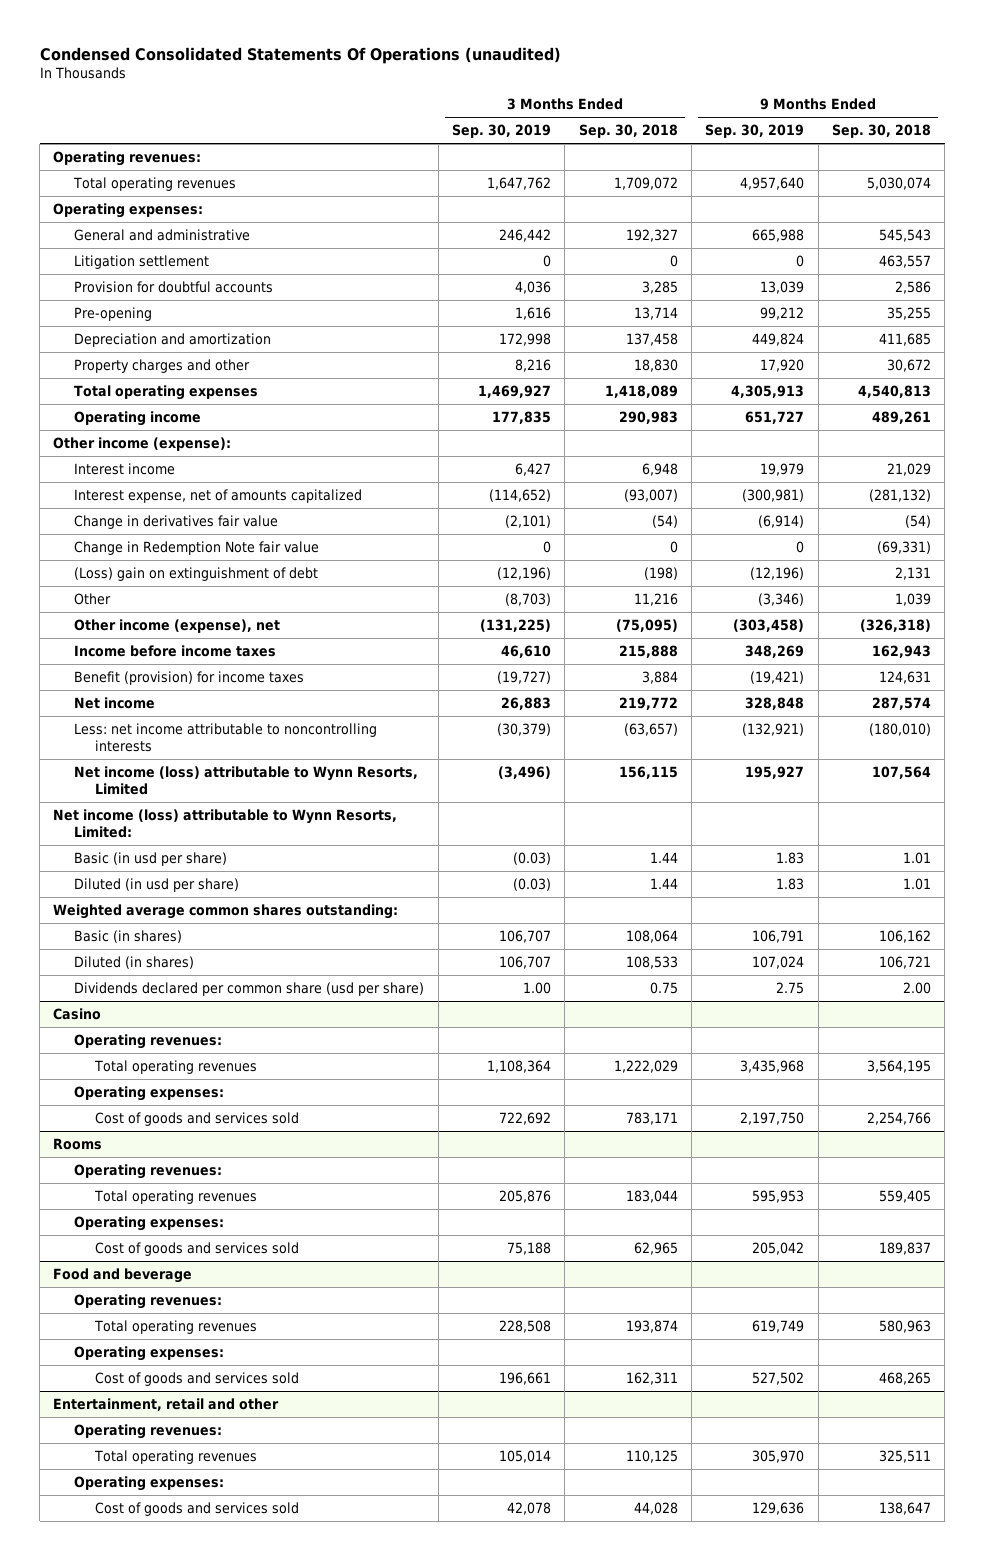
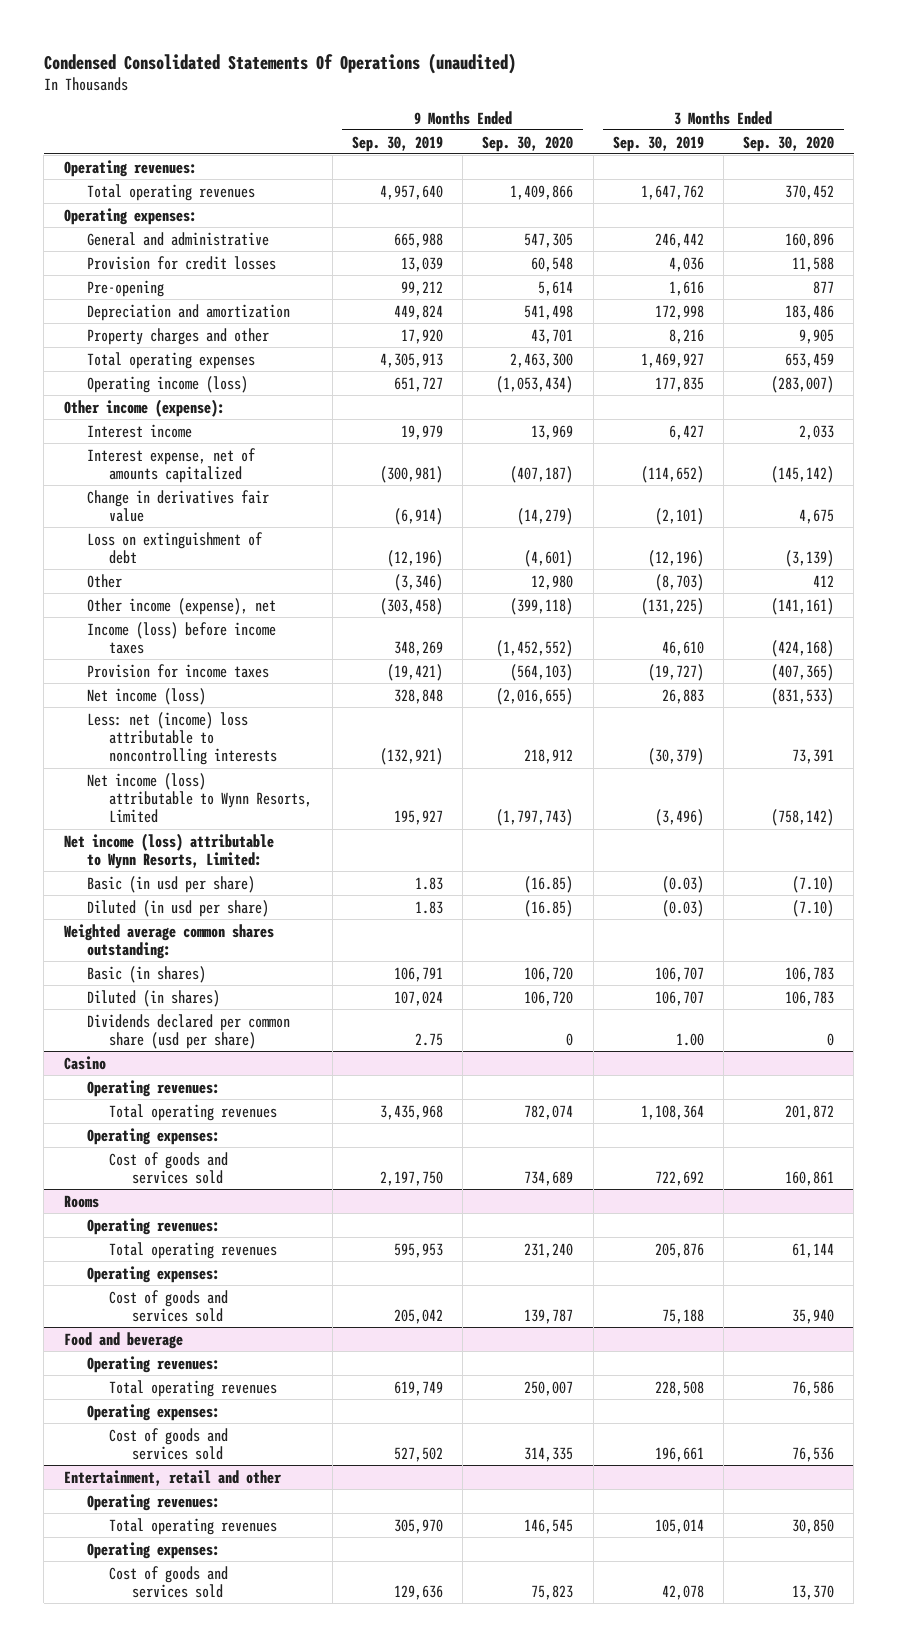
[578,124,678,139] Sep. 30, 2018 -> none
[832,124,932,139] Sep. 30, 2018 -> none
none -> [482,135,574,152] Sep. 30, 2020
none -> [743,135,835,152] Sep. 30, 2020
[74,254,210,269] Litigation settlement -> none
[74,280,274,293] Provision for doubtful accounts -> [86,255,276,270] Provision for credit losses
[74,410,202,426] Operating income -> [86,375,248,393] Operating income (loss)
[74,540,320,555] Change in Redemption Note fair value -> none
[74,566,319,581] (Loss) gain on extinguishment of debt -> [86,531,263,564] Loss on extinguishment of debt
[74,644,277,657] Income before income taxes -> [86,621,276,654] Income (loss) before income taxes
[74,670,305,685] Benefit (provision) for income taxes -> [86,663,269,678] Provision for income taxes
[74,696,156,709] Net income -> [86,687,206,705] Net income (loss)
[74,722,378,752] Less: net income attributable to noncontrolling interests -> [86,711,278,766] Less: net (income) loss attributable to noncontrolling interests

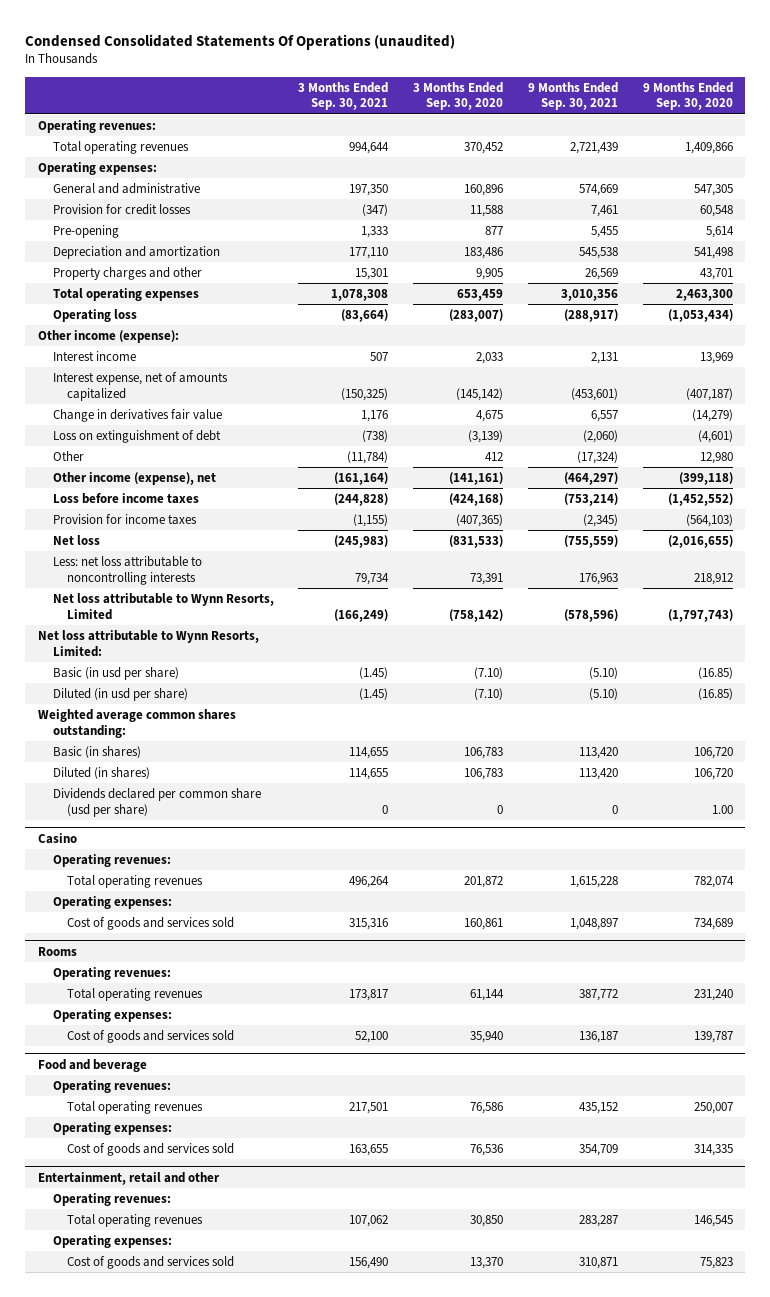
[351,135,443,152] Sep. 30, 2019 -> none
[612,135,704,152] Sep. 30, 2019 -> none
none -> [298,81,389,111] 3 Months Ended Sep. 30, 2021
none -> [527,81,618,111] 9 Months Ended Sep. 30, 2021
[86,375,248,393] Operating income (loss) -> [52,308,137,322] Operating loss
[86,621,276,654] Income (loss) before income taxes -> [52,492,199,504] Loss before income taxes
[86,687,206,705] Net income (loss) -> [52,534,100,545] Net loss
[86,711,278,766] Less: net (income) loss attributable to noncontrolling interests -> [52,555,202,585] Less: net loss attributable to noncontrolling interests
[86,772,313,824] Net income (loss) attributable to Wynn Resorts, Limited -> [52,592,274,620] Net loss attributable to Wynn Resorts, Limited
[63,832,274,869] Net income (loss) attributable to Wynn Resorts, Limited: -> [37,629,259,657] Net loss attributable to Wynn Resorts, Limited:
[566,1032,574,1046] 0 -> [711,804,733,814] 1.00

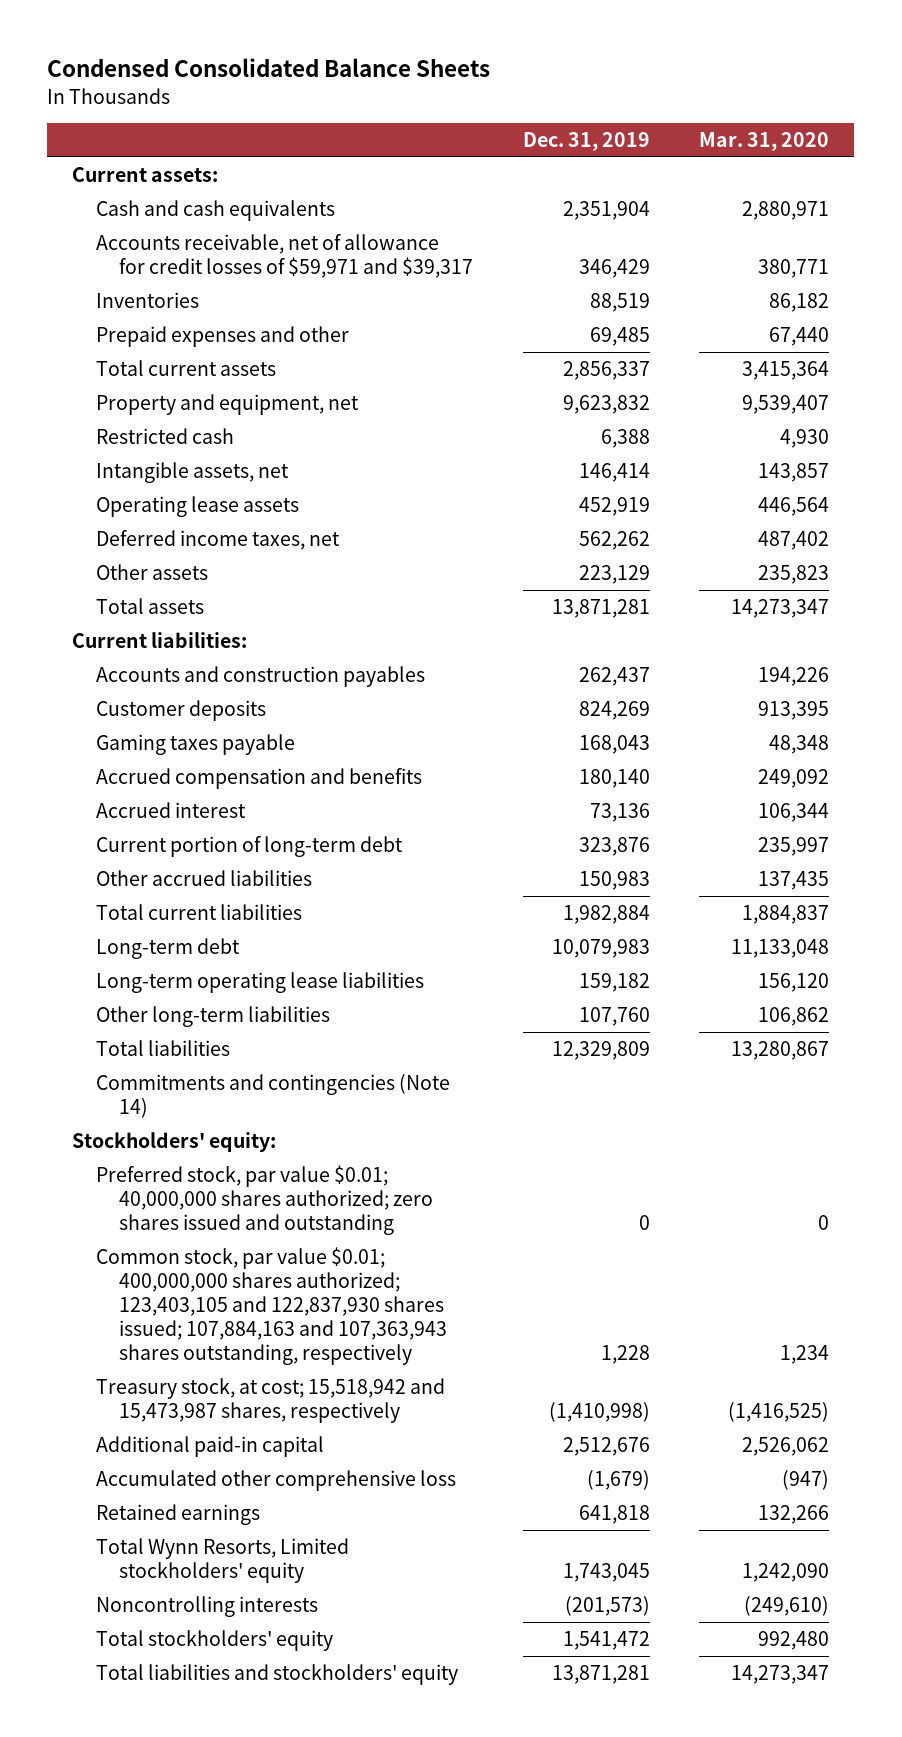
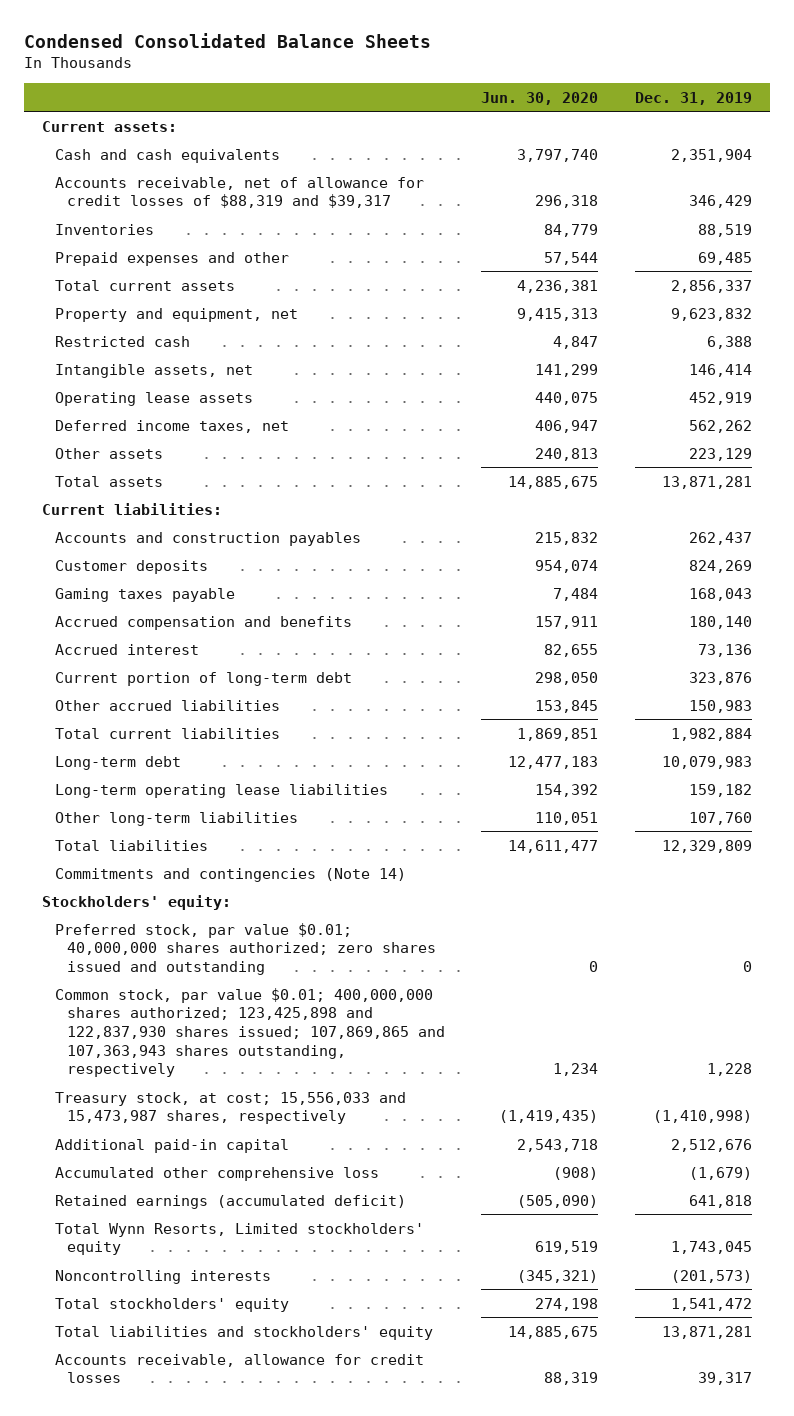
[699,131,830,151] Mar. 31, 2020 -> none
none -> [481,91,599,105] Jun. 30, 2020
[95,234,474,279] Accounts receivable, net of allowance for credit losses of $59,971 and $39,317 -> [54,176,424,209] Accounts receivable, net of allowance for credit losses of $88,319 and $39,317
[95,1247,448,1366] Common stock, par value $0.01; 400,000,000 shares authorized; 123,403,105 and 122,837,930 shares issued; 107,884,163 and 107,363,943 shares outstanding, respectively -> [54,987,446,1078] Common stock, par value $0.01; 400,000,000 shares authorized; 123,425,898 and 122,837,930 shares issued; 107,869,865 and 107,363,943 shares outstanding, respectively
[95,1378,445,1424] Treasury stock, at cost; 15,518,942 and 15,473,987 shares, respectively -> [54,1091,406,1125] Treasury stock, at cost; 15,556,033 and 15,473,987 shares, respectively
[95,1504,260,1526] Retained earnings -> [54,1194,406,1209] Retained earnings (accumulated deficit)
none -> [54,1353,424,1384] Accounts receivable, allowance for credit losses

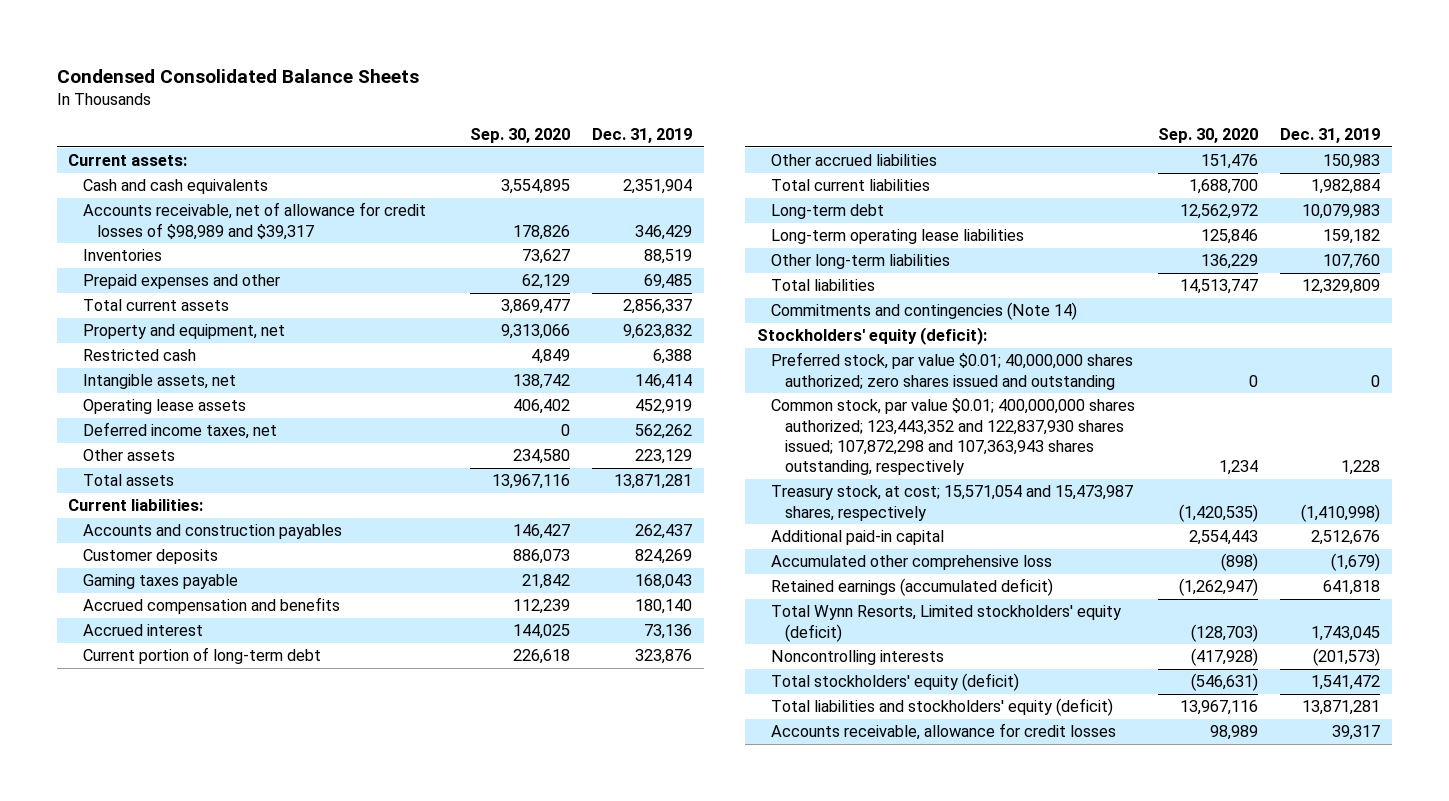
[481,91,599,105] Jun. 30, 2020 -> none
none -> [469,128,570,144] Sep. 30, 2020
[54,176,424,209] Accounts receivable, net of allowance for credit losses of $88,319 and $39,317 -> [82,202,426,240] Accounts receivable, net of allowance for credit losses of $98,989 and $39,317
[42,894,232,910] Stockholders' equity: -> [756,327,987,346] Stockholders' equity (deficit):
[54,987,446,1078] Common stock, par value $0.01; 400,000,000 shares authorized; 123,425,898 and 122,837,930 shares issued; 107,869,865 and 107,363,943 shares outstanding, respectively -> [771,398,1136,476] Common stock, par value $0.01; 400,000,000 shares authorized; 123,443,352 and 122,837,930 shares issued; 107,872,298 and 107,363,943 shares outstanding, respectively
[54,1091,406,1125] Treasury stock, at cost; 15,556,033 and 15,473,987 shares, respectively -> [771,485,1134,521] Treasury stock, at cost; 15,571,054 and 15,473,987 shares, respectively
[54,1222,424,1256] Total Wynn Resorts, Limited stockholders' equity -> [771,605,1122,642] Total Wynn Resorts, Limited stockholders' equity (deficit)
[54,1297,289,1312] Total stockholders' equity -> [771,673,1020,692] Total stockholders' equity (deficit)
[54,1325,433,1340] Total liabilities and stockholders' equity -> [771,698,1114,717] Total liabilities and stockholders' equity (deficit)

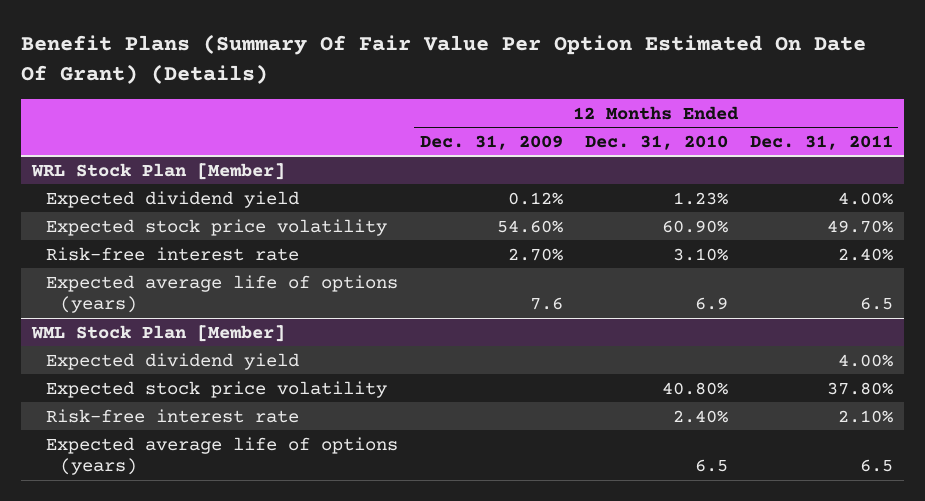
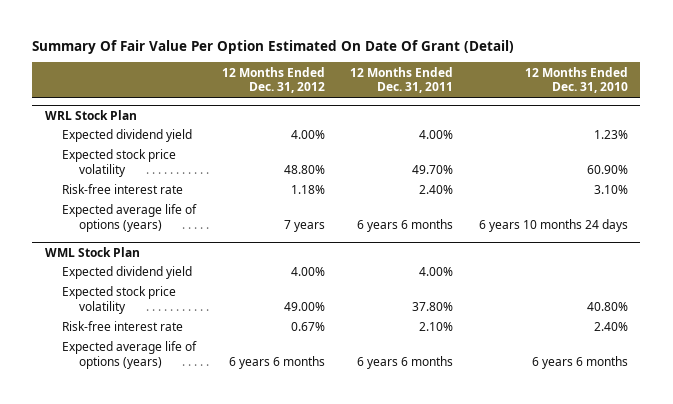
[20,34,866,85] Benefit Plans (Summary Of Fair Value Per Option Estimated On Date Of Grant) (Details) -> [32,39,515,54] Summary Of Fair Value Per Option Estimated On Date Of Grant (Detail)
[419,134,563,150] Dec. 31, 2009 -> none
none -> [221,66,325,94] 12 Months Ended Dec. 31, 2012
[30,162,285,180] WRL Stock Plan [Member] -> [45,109,138,120] WRL Stock Plan
[694,297,728,311] 6.9 -> [478,218,628,232] 6 years 10 months 24 days
[859,297,893,311] 6.5 -> [357,218,454,232] 6 years 6 months
[30,324,285,342] WML Stock Plan [Member] -> [45,246,141,257] WML Stock Plan
[694,459,728,473] 6.5 -> [531,355,628,369] 6 years 6 months
[859,459,893,473] 6.5 -> [357,355,454,369] 6 years 6 months

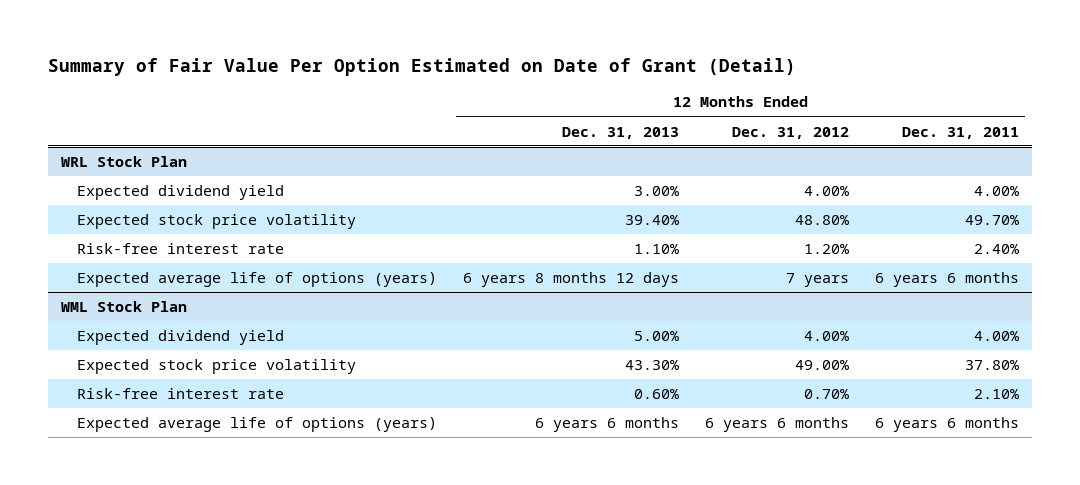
[32,39,515,54] Summary Of Fair Value Per Option Estimated On Date Of Grant (Detail) -> [48,58,797,77] Summary of Fair Value Per Option Estimated on Date of Grant (Detail)
[524,66,628,94] 12 Months Ended Dec. 31, 2010 -> none
none -> [561,126,679,139] Dec. 31, 2013
[290,185,325,195] 1.18% -> [803,244,849,255] 1.20%
[290,322,325,332] 0.67% -> [803,389,849,400] 0.70%

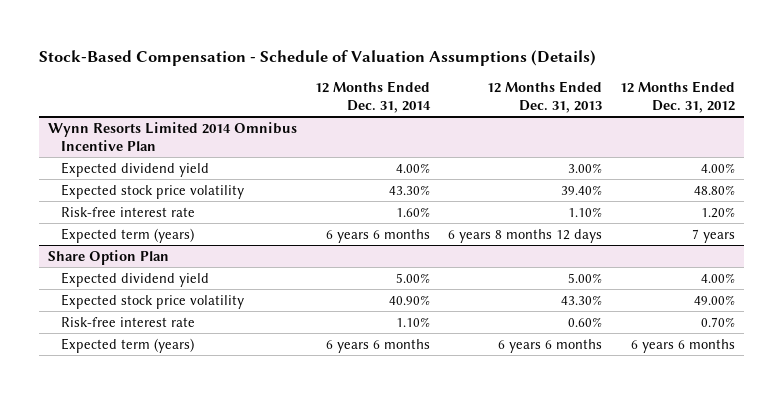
[48,58,797,77] Summary of Fair Value Per Option Estimated on Date of Grant (Detail) -> [39,49,597,66] Stock-Based Compensation - Schedule of Valuation Assumptions (Details)
[901,126,1019,139] Dec. 31, 2011 -> none
none -> [315,81,432,114] 12 Months Ended Dec. 31, 2014
[61,156,188,168] WRL Stock Plan -> none
none -> [48,121,298,151] Wynn Resorts Limited 2014 Omnibus Incentive Plan
[61,301,188,313] WML Stock Plan -> none
[77,272,438,288] Expected average life of options (years) -> [60,227,194,243] Expected term (years)
none -> [48,249,170,265] Share Option Plan
[77,417,438,433] Expected average life of options (years) -> [60,337,194,353] Expected term (years)

